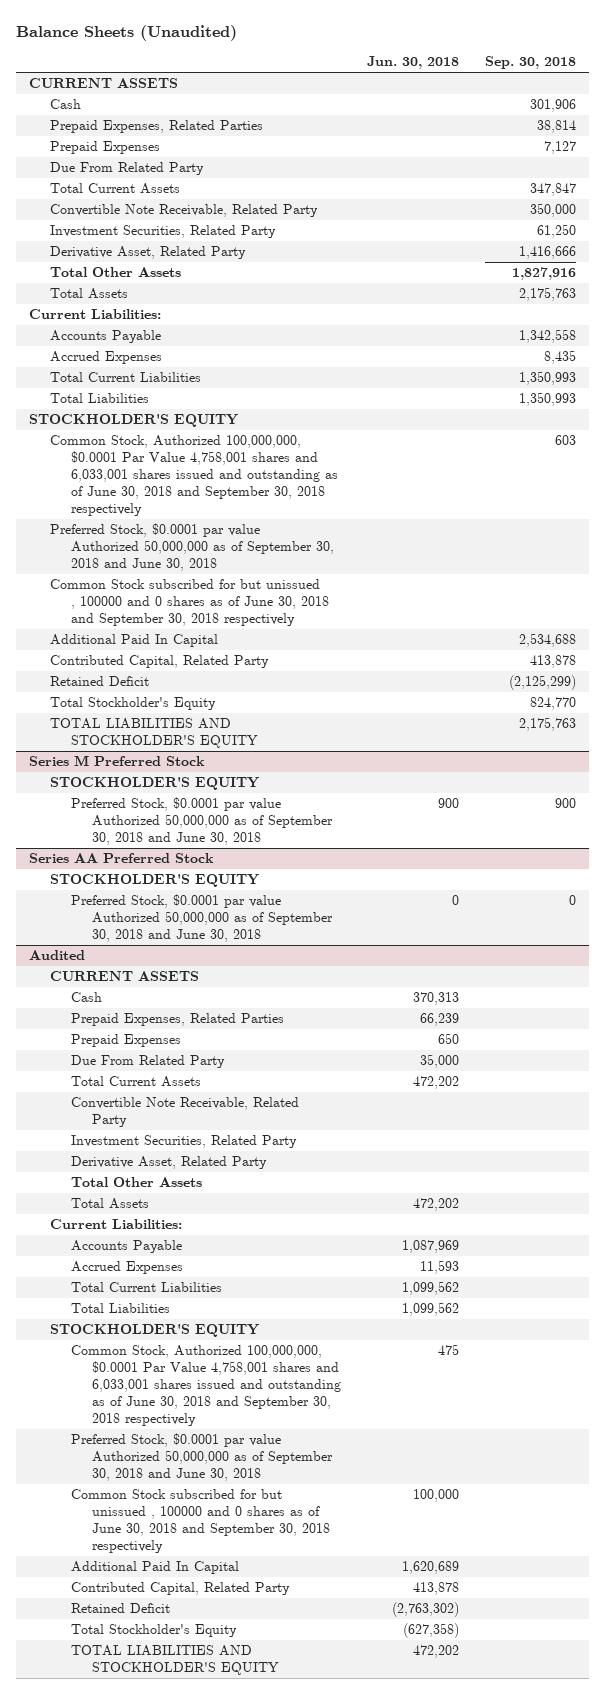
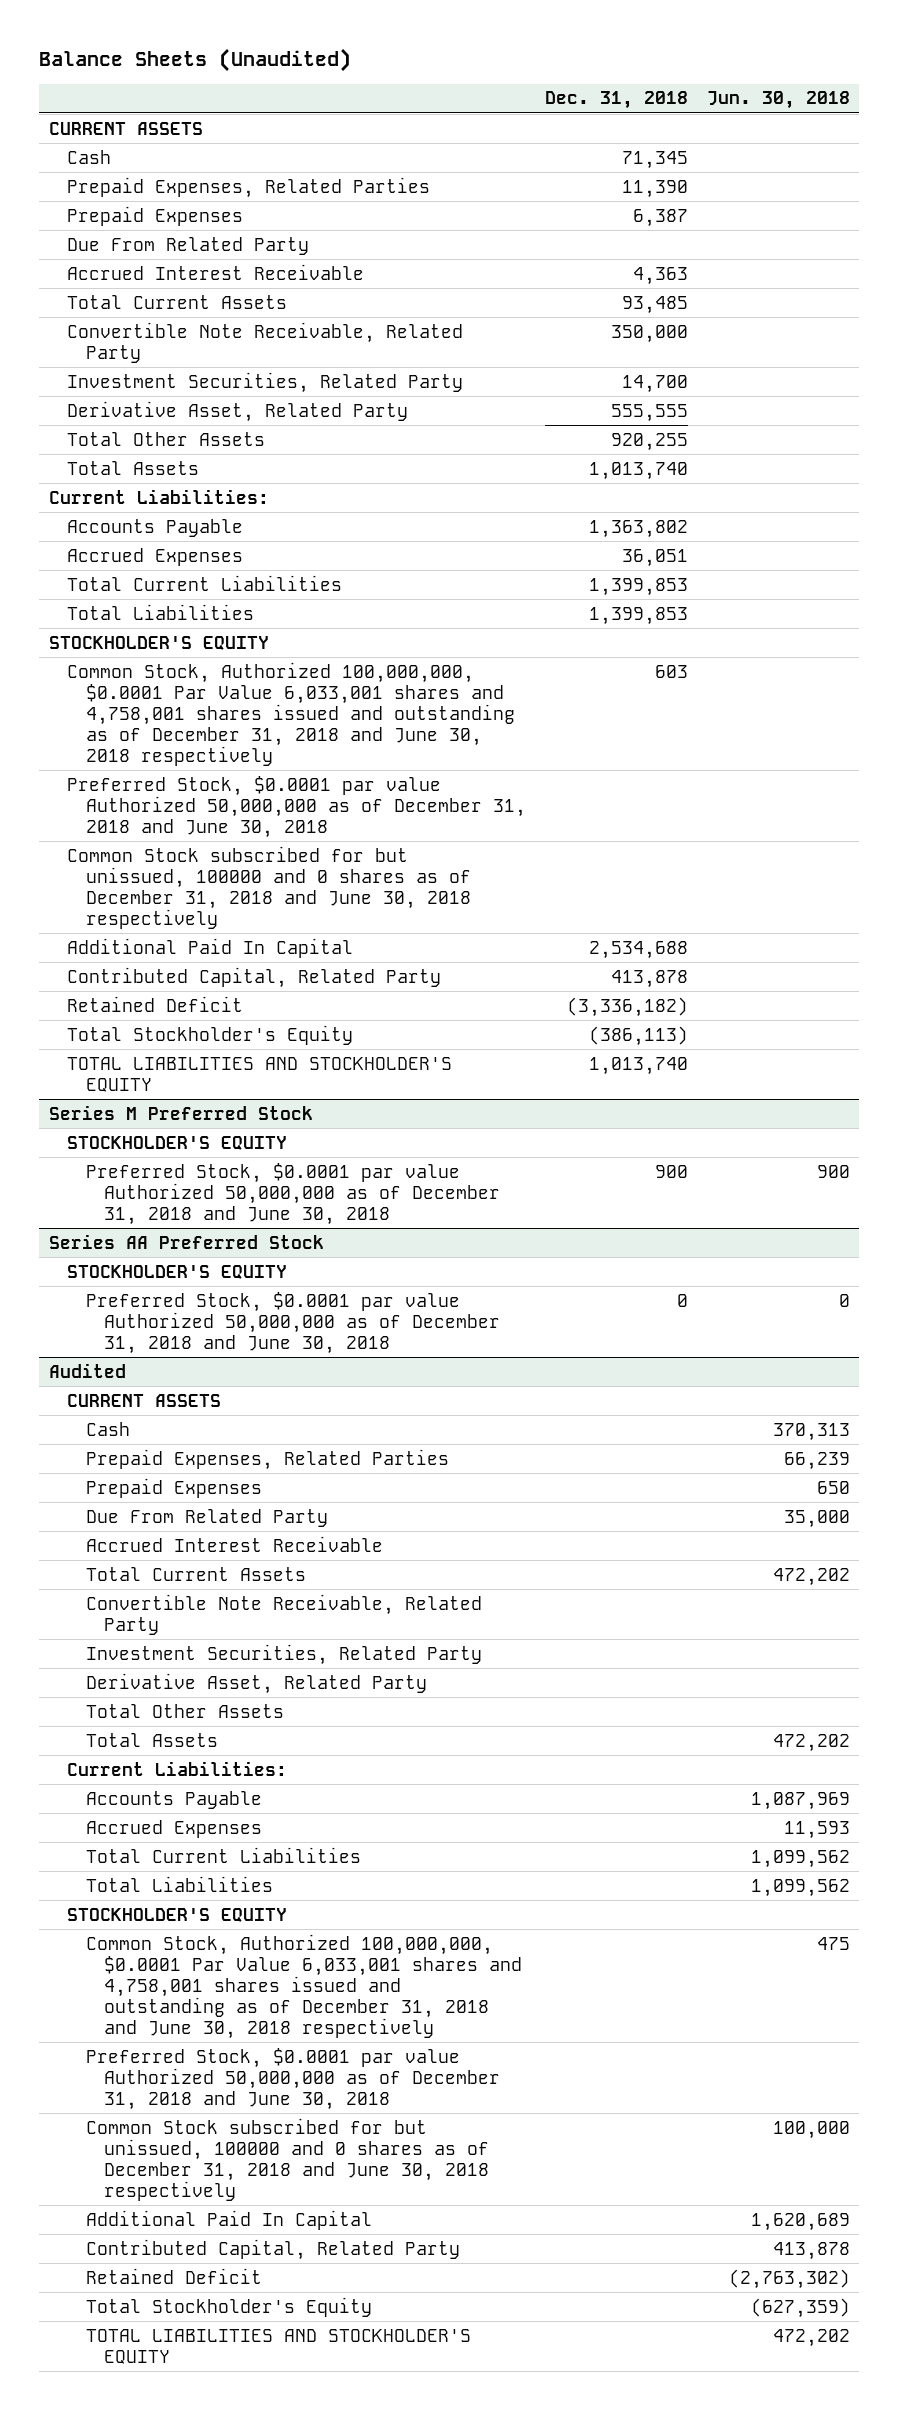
[484,56,576,70] Sep. 30, 2018 -> none
none -> [544,91,688,110] Dec. 31, 2018
none -> [67,263,365,280] Accrued Interest Receivable
[49,435,338,516] Common Stock, Authorized 100,000,000, $0.0001 Par Value 4,758,001 shares and 6,033,001 shares issued and outstanding as of June 30, 2018 and September 30, 2018 respectively -> [67,661,515,766] Common Stock, Authorized 100,000,000, $0.0001 Par Value 6,033,001 shares and 4,758,001 shares issued and outstanding as of December 31, 2018 and June 30, 2018 respectively
[49,523,334,572] Preferred Stock, $0.0001 par value Authorized 50,000,000 as of September 30, 2018 and June 30, 2018 -> [67,775,526,838] Preferred Stock, $0.0001 par value Authorized 50,000,000 as of December 31, 2018 and June 30, 2018
[49,579,329,627] Common Stock subscribed for but unissued , 100000 and 0 shares as of June 30, 2018 and September 30, 2018 respectively -> [67,845,471,929] Common Stock subscribed for but unissued, 100000 and 0 shares as of December 31, 2018 and June 30, 2018 respectively
[70,797,333,846] Preferred Stock, $0.0001 par value Authorized 50,000,000 as of September 30, 2018 and June 30, 2018 -> [85,1162,501,1225] Preferred Stock, $0.0001 par value Authorized 50,000,000 as of December 31, 2018 and June 30, 2018
[70,894,333,943] Preferred Stock, $0.0001 par value Authorized 50,000,000 as of September 30, 2018 and June 30, 2018 -> [85,1291,501,1354] Preferred Stock, $0.0001 par value Authorized 50,000,000 as of December 31, 2018 and June 30, 2018
none -> [85,1535,383,1552] Accrued Interest Receivable
[70,1345,341,1426] Common Stock, Authorized 100,000,000, $0.0001 Par Value 4,758,001 shares and 6,033,001 shares issued and outstanding as of June 30, 2018 and September 30, 2018 respectively -> [85,1933,523,2039] Common Stock, Authorized 100,000,000, $0.0001 Par Value 6,033,001 shares and 4,758,001 shares issued and outstanding as of December 31, 2018 and June 30, 2018 respectively
[70,1433,333,1482] Preferred Stock, $0.0001 par value Authorized 50,000,000 as of September 30, 2018 and June 30, 2018 -> [85,2047,501,2110] Preferred Stock, $0.0001 par value Authorized 50,000,000 as of December 31, 2018 and June 30, 2018
[70,1489,330,1553] Common Stock subscribed for but unissued , 100000 and 0 shares as of June 30, 2018 and September 30, 2018 respectively -> [85,2117,490,2201] Common Stock subscribed for but unissued, 100000 and 0 shares as of December 31, 2018 and June 30, 2018 respectively
[402,1623,459,1639] (627,358) -> [750,2297,850,2318] (627,359)

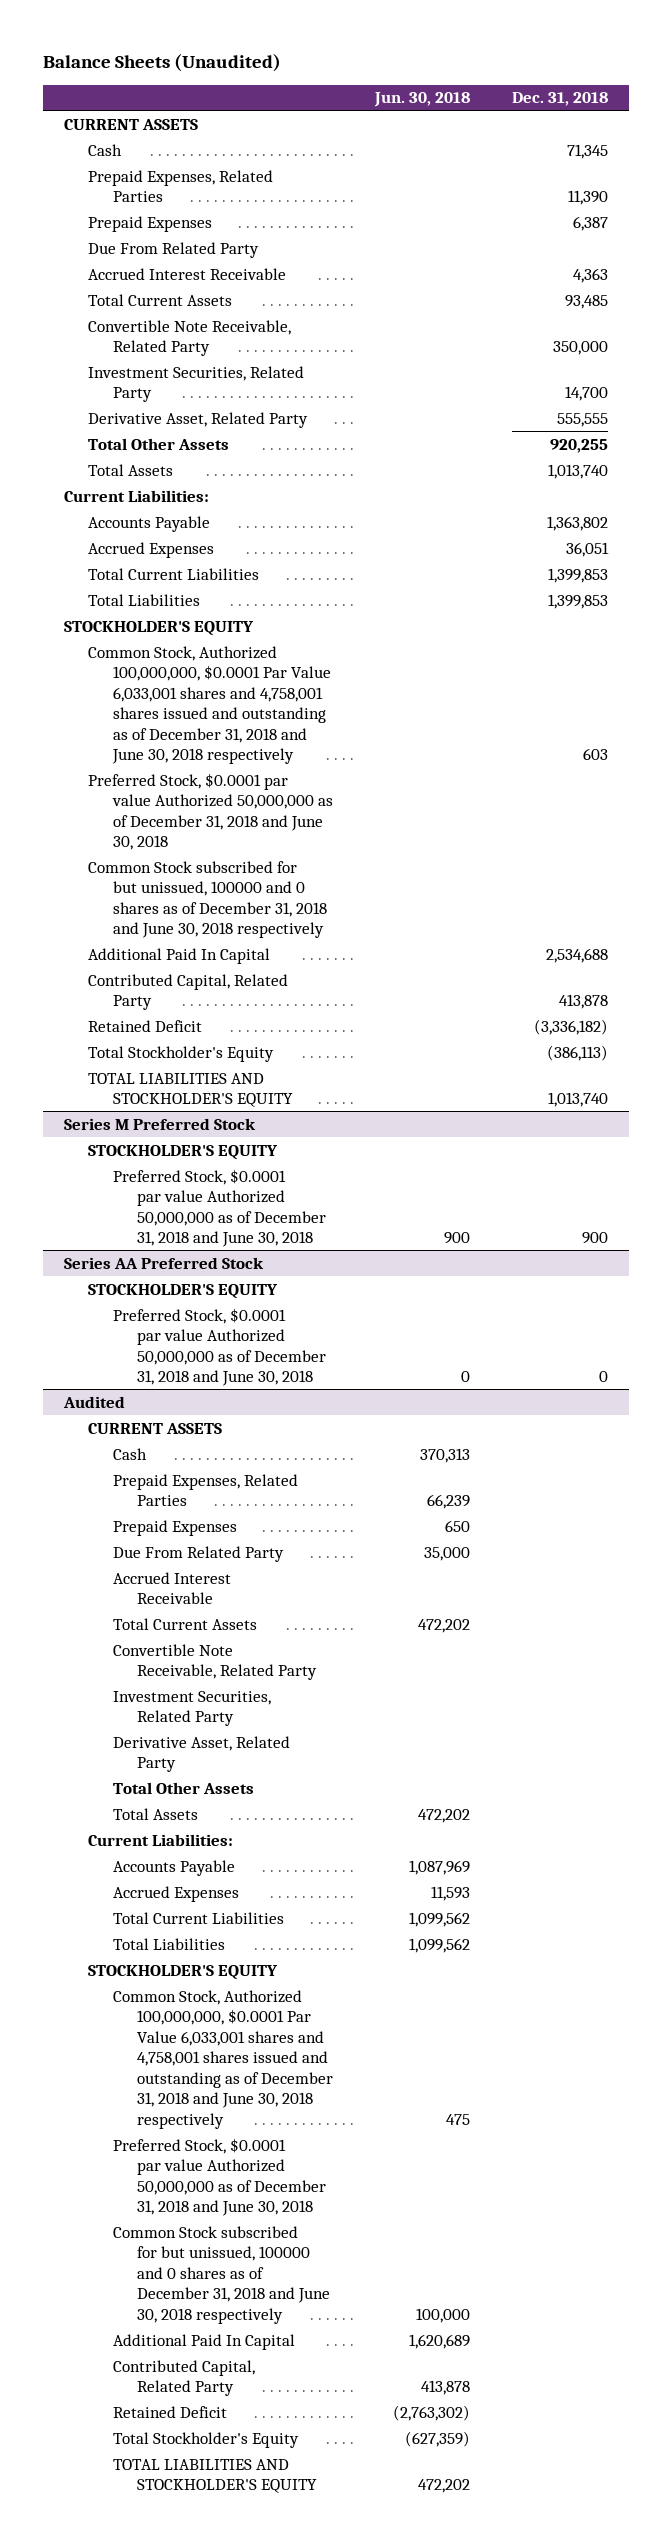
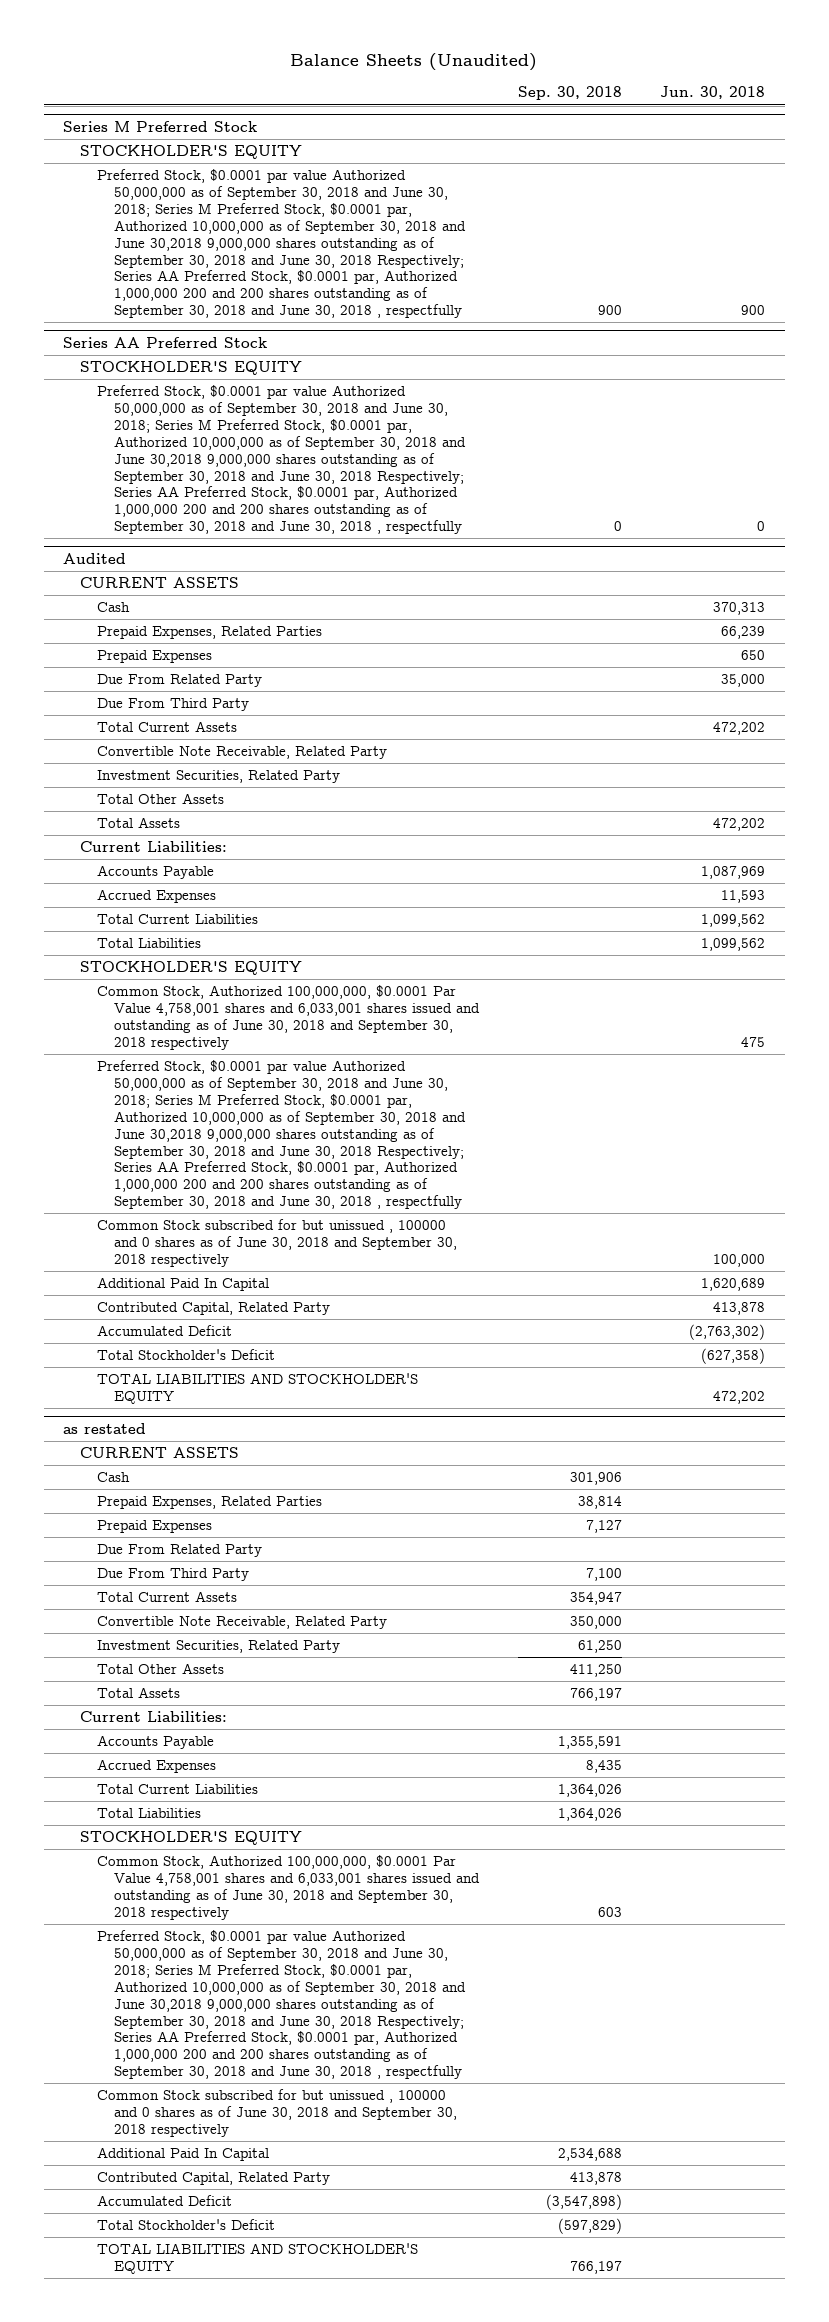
[511,92,608,107] Dec. 31, 2018 -> none
none -> [517,86,622,101] Sep. 30, 2018
[63,118,198,130] CURRENT ASSETS -> none
[88,143,123,156] Cash -> none
[88,169,274,203] Prepaid Expenses, Related Parties -> none
[88,215,213,232] Prepaid Expenses -> none
[88,241,260,258] Due From Related Party -> none
[88,267,287,280] Accrued Interest Receivable -> none
[88,293,233,306] Total Current Assets -> none
[88,319,292,357] Convertible Note Receivable, Related Party -> none
[88,365,305,403] Investment Securities, Related Party -> none
[88,411,309,428] Derivative Asset, Related Party -> none
[88,437,230,450] Total Other Assets -> none
[88,463,174,476] Total Assets -> none
[63,489,209,502] Current Liabilities: -> none
[88,515,211,532] Accounts Payable -> none
[88,541,215,558] Accrued Expenses -> none
[88,567,260,580] Total Current Liabilities -> none
[88,593,201,606] Total Liabilities -> none
[63,620,254,636] STOCKHOLDER'S EQUITY -> none
[88,645,331,765] Common Stock, Authorized 100,000,000, $0.0001 Par Value 6,033,001 shares and 4,758,001 shares issued and outstanding as of December 31, 2018 and June 30, 2018 respectively -> none
[88,772,333,851] Preferred Stock, $0.0001 par value Authorized 50,000,000 as of December 31, 2018 and June 30, 2018 -> none
[88,860,327,939] Common Stock subscribed for but unissued, 100000 and 0 shares as of December 31, 2018 and June 30, 2018 respectively -> none
[88,947,271,964] Additional Paid In Capital -> none
[88,973,289,1011] Contributed Capital, Related Party -> none
[88,1019,203,1032] Retained Deficit -> none
[88,1045,275,1062] Total Stockholder's Equity -> none
[88,1072,293,1108] TOTAL LIABILITIES AND STOCKHOLDER'S EQUITY -> none
[112,1168,327,1248] Preferred Stock, $0.0001 par value Authorized 50,000,000 as of December 31, 2018 and June 30, 2018 -> [96,169,466,319] Preferred Stock, $0.0001 par value Authorized 50,000,000 as of September 30, 2018 and June 30, 2018; Series M Preferred Stock, $0.0001 par, Authorized 10,000,000 as of September 30, 2018 and June 30,2018 9,000,000 shares outstanding as of September 30, 2018 and June 30, 2018 Respectively; Series AA Preferred Stock, $0.0001 par, Authorized 1,000,000 200 and 200 shares outstanding as of September 30, 2018 and June 30, 2018 , respectfully
[112,1307,327,1387] Preferred Stock, $0.0001 par value Authorized 50,000,000 as of December 31, 2018 and June 30, 2018 -> [96,385,466,535] Preferred Stock, $0.0001 par value Authorized 50,000,000 as of September 30, 2018 and June 30, 2018; Series M Preferred Stock, $0.0001 par, Authorized 10,000,000 as of September 30, 2018 and June 30,2018 9,000,000 shares outstanding as of September 30, 2018 and June 30, 2018 Respectively; Series AA Preferred Stock, $0.0001 par, Authorized 1,000,000 200 and 200 shares outstanding as of September 30, 2018 and June 30, 2018 , respectfully
[112,1571,231,1605] Accrued Interest Receivable -> none
none -> [96,698,249,712] Due From Third Party
[112,1735,290,1773] Derivative Asset, Related Party -> none
[112,1989,334,2129] Common Stock, Authorized 100,000,000, $0.0001 Par Value 6,033,001 shares and 4,758,001 shares issued and outstanding as of December 31, 2018 and June 30, 2018 respectively -> [96,985,480,1050] Common Stock, Authorized 100,000,000, $0.0001 Par Value 4,758,001 shares and 6,033,001 shares issued and outstanding as of June 30, 2018 and September 30, 2018 respectively
[112,2137,327,2217] Preferred Stock, $0.0001 par value Authorized 50,000,000 as of December 31, 2018 and June 30, 2018 -> [96,1060,466,1210] Preferred Stock, $0.0001 par value Authorized 50,000,000 as of September 30, 2018 and June 30, 2018; Series M Preferred Stock, $0.0001 par, Authorized 10,000,000 as of September 30, 2018 and June 30,2018 9,000,000 shares outstanding as of September 30, 2018 and June 30, 2018 Respectively; Series AA Preferred Stock, $0.0001 par, Authorized 1,000,000 200 and 200 shares outstanding as of September 30, 2018 and June 30, 2018 , respectfully
[112,2225,331,2324] Common Stock subscribed for but unissued, 100000 and 0 shares as of December 31, 2018 and June 30, 2018 respectively -> [96,1219,457,1267] Common Stock subscribed for but unissued , 100000 and 0 shares as of June 30, 2018 and September 30, 2018 respectively
[112,2405,227,2418] Retained Deficit -> [96,1325,232,1337] Accumulated Deficit
[112,2431,299,2448] Total Stockholder's Equity -> [96,1349,275,1361] Total Stockholder's Deficit
[404,2430,470,2447] (627,359) -> [701,1348,766,1365] (627,358)
none -> [63,1422,147,1434] as restated
none -> [80,1447,240,1459] CURRENT ASSETS
none -> [96,1472,130,1483] Cash
none -> [96,1496,322,1510] Prepaid Expenses, Related Parties
none -> [96,1520,212,1534] Prepaid Expenses
none -> [96,1544,262,1558] Due From Related Party
none -> [96,1568,249,1582] Due From Third Party
none -> [96,1591,237,1603] Total Current Assets
none -> [96,1616,387,1630] Convertible Note Receivable, Related Party
none -> [96,1640,340,1654] Investment Securities, Related Party
none -> [96,1663,224,1675] Total Other Assets
none -> [96,1687,180,1699] Total Assets
none -> [80,1711,228,1723] Current Liabilities:
none -> [96,1735,214,1750] Accounts Payable
none -> [96,1759,216,1774] Accrued Expenses
none -> [96,1784,258,1795] Total Current Liabilities
none -> [96,1808,201,1819] Total Liabilities
none -> [80,1831,303,1846] STOCKHOLDER'S EQUITY
none -> [96,1855,480,1920] Common Stock, Authorized 100,000,000, $0.0001 Par Value 4,758,001 shares and 6,033,001 shares issued and outstanding as of June 30, 2018 and September 30, 2018 respectively
none -> [96,1930,466,2080] Preferred Stock, $0.0001 par value Authorized 50,000,000 as of September 30, 2018 and June 30, 2018; Series M Preferred Stock, $0.0001 par, Authorized 10,000,000 as of September 30, 2018 and June 30,2018 9,000,000 shares outstanding as of September 30, 2018 and June 30, 2018 Respectively; Series AA Preferred Stock, $0.0001 par, Authorized 1,000,000 200 and 200 shares outstanding as of September 30, 2018 and June 30, 2018 , respectfully
none -> [96,2089,457,2137] Common Stock subscribed for but unissued , 100000 and 0 shares as of June 30, 2018 and September 30, 2018 respectively
none -> [96,2147,269,2162] Additional Paid In Capital
none -> [96,2172,330,2186] Contributed Capital, Related Party
none -> [96,2195,232,2207] Accumulated Deficit
none -> [96,2219,275,2231] Total Stockholder's Deficit
none -> [96,2243,418,2274] TOTAL LIABILITIES AND STOCKHOLDER'S EQUITY

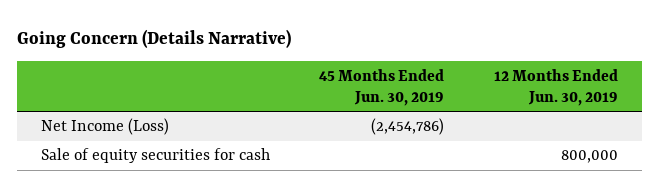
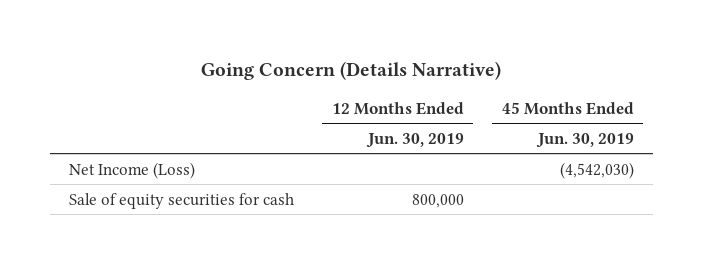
[371,118,445,136] (2,454,786) -> [559,161,634,179] (4,542,030)

